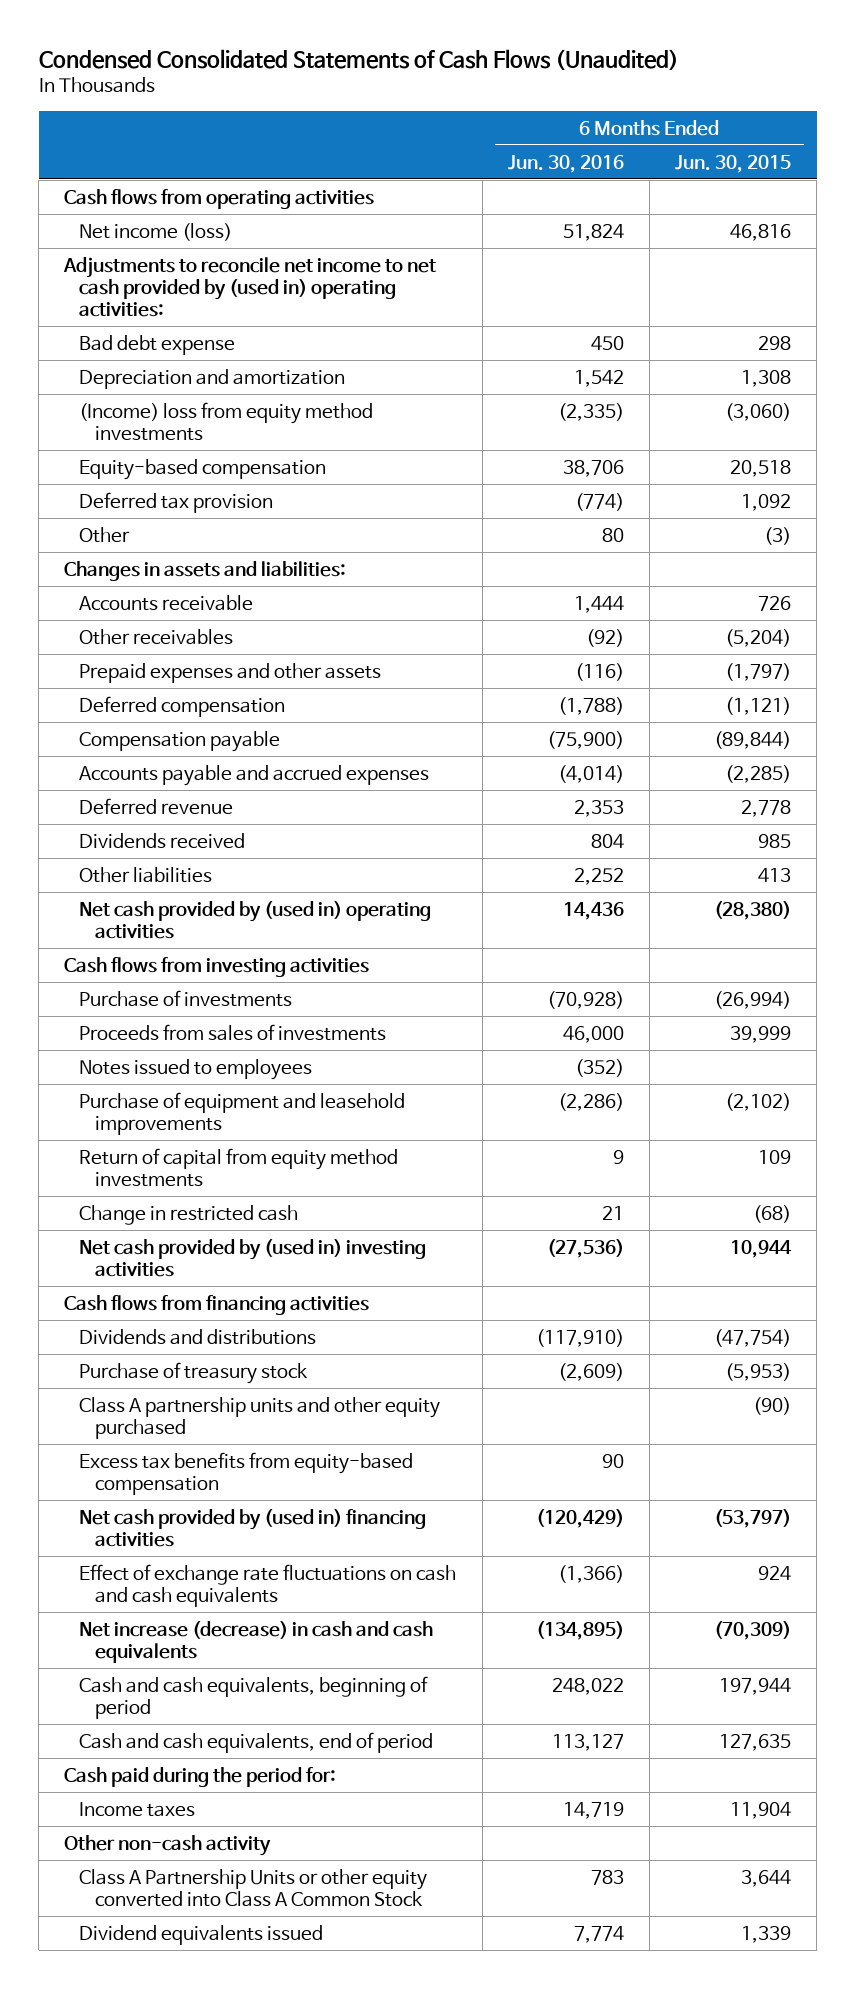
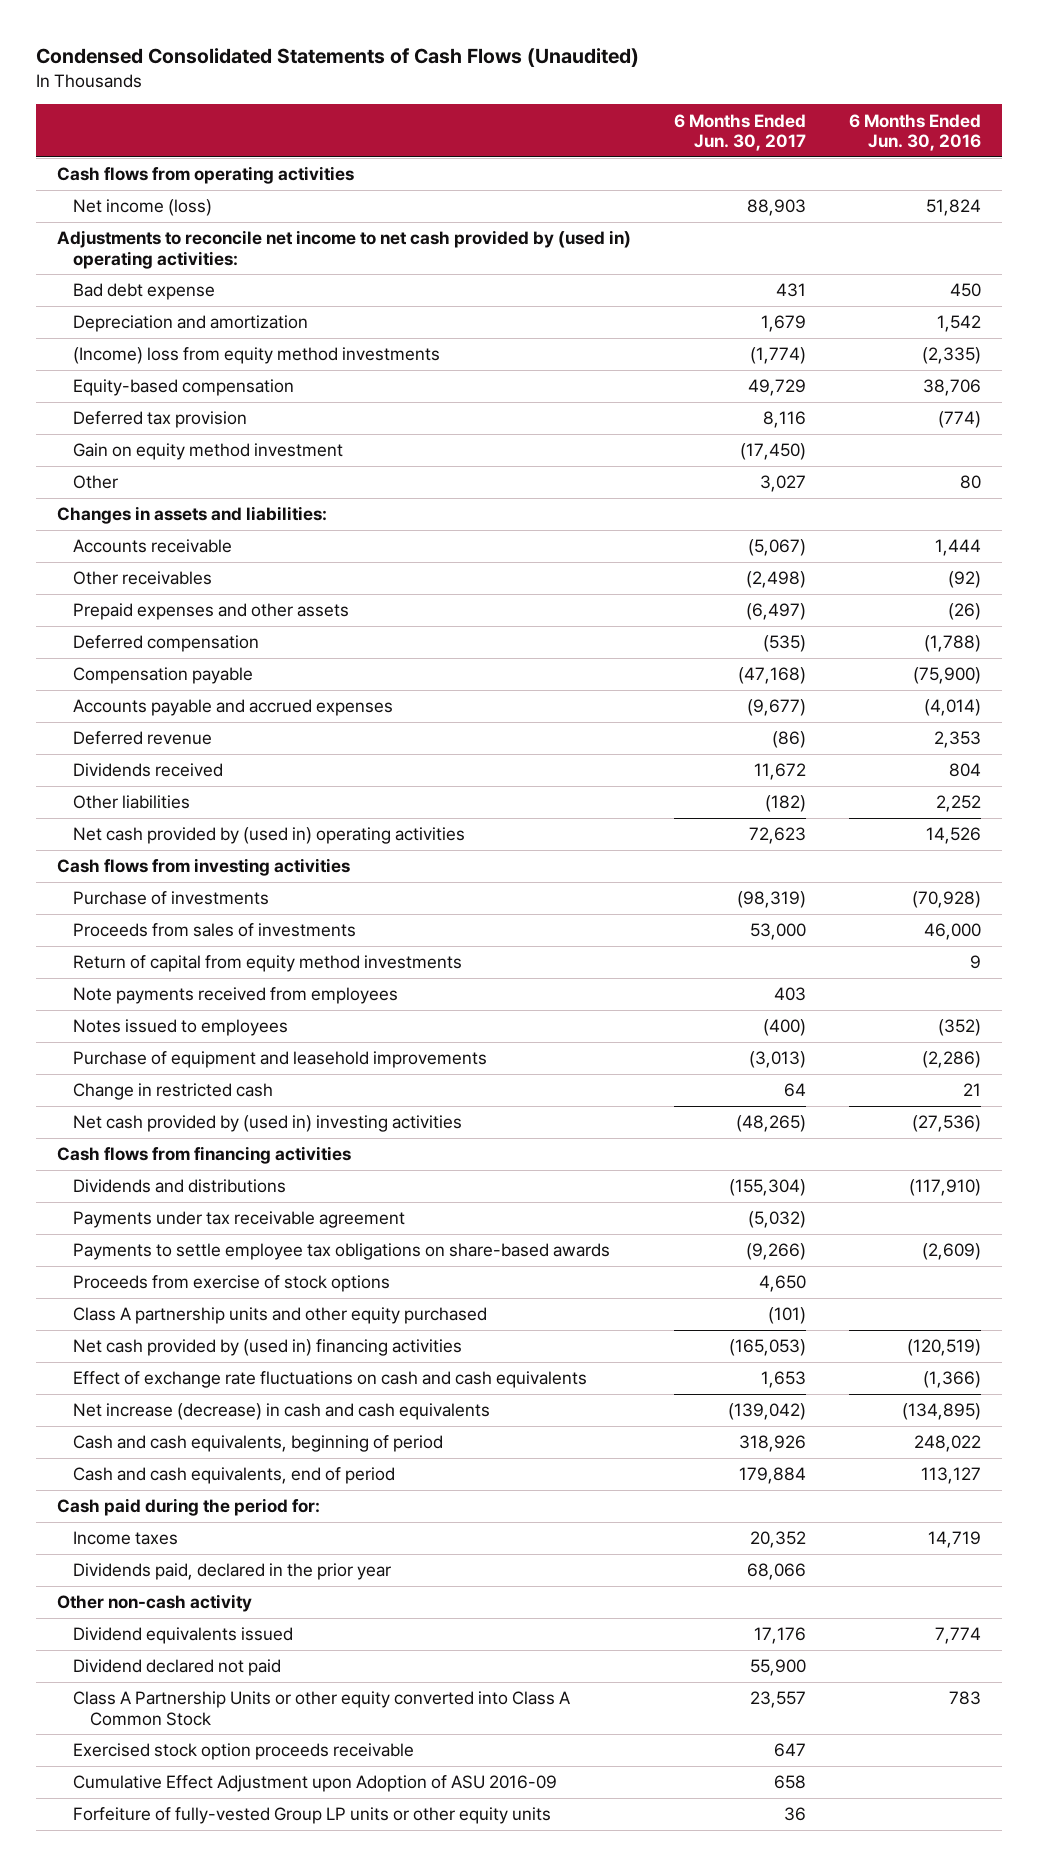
[675,154,792,173] Jun. 30, 2015 -> none
none -> [673,113,806,152] 6 Months Ended Jun. 30, 2017
none -> [73,443,344,461] Gain on equity method investment
[574,662,624,681] (116) -> [947,603,981,621] (26)
[562,901,624,920] 14,436 -> [925,827,981,845] 14,526
[79,1147,399,1187] Return of capital from equity method investments -> [73,955,463,973] Return of capital from equity method investments
none -> [73,987,399,1005] Note payments received from employees
none -> [73,1211,406,1229] Payments under tax receivable agreement
[79,1361,309,1384] Purchase of treasury stock -> [73,1243,611,1261] Payments to settle employee tax obligations on share-based awards
none -> [73,1275,391,1293] Proceeds from exercise of stock options
[79,1451,414,1495] Excess tax benefits from equity-based compensation -> none
[535,1508,624,1528] (120,429) -> [906,1339,981,1357] (120,519)
none -> [73,1563,392,1581] Dividends paid, declared in the prior year
none -> [73,1659,282,1677] Dividend declared not paid
[79,1868,428,1907] Class A Partnership Units or other equity converted into Class A Common Stock -> [73,1691,571,1726] Class A Partnership Units or other equity converted into Class A Common Stock
none -> [73,1743,415,1761] Exercised stock option proceeds receivable
none -> [73,1775,558,1793] Cumulative Effect Adjustment upon Adoption of ASU 2016-09
none -> [73,1807,552,1825] Forfeiture of fully-vested Group LP units or other equity units

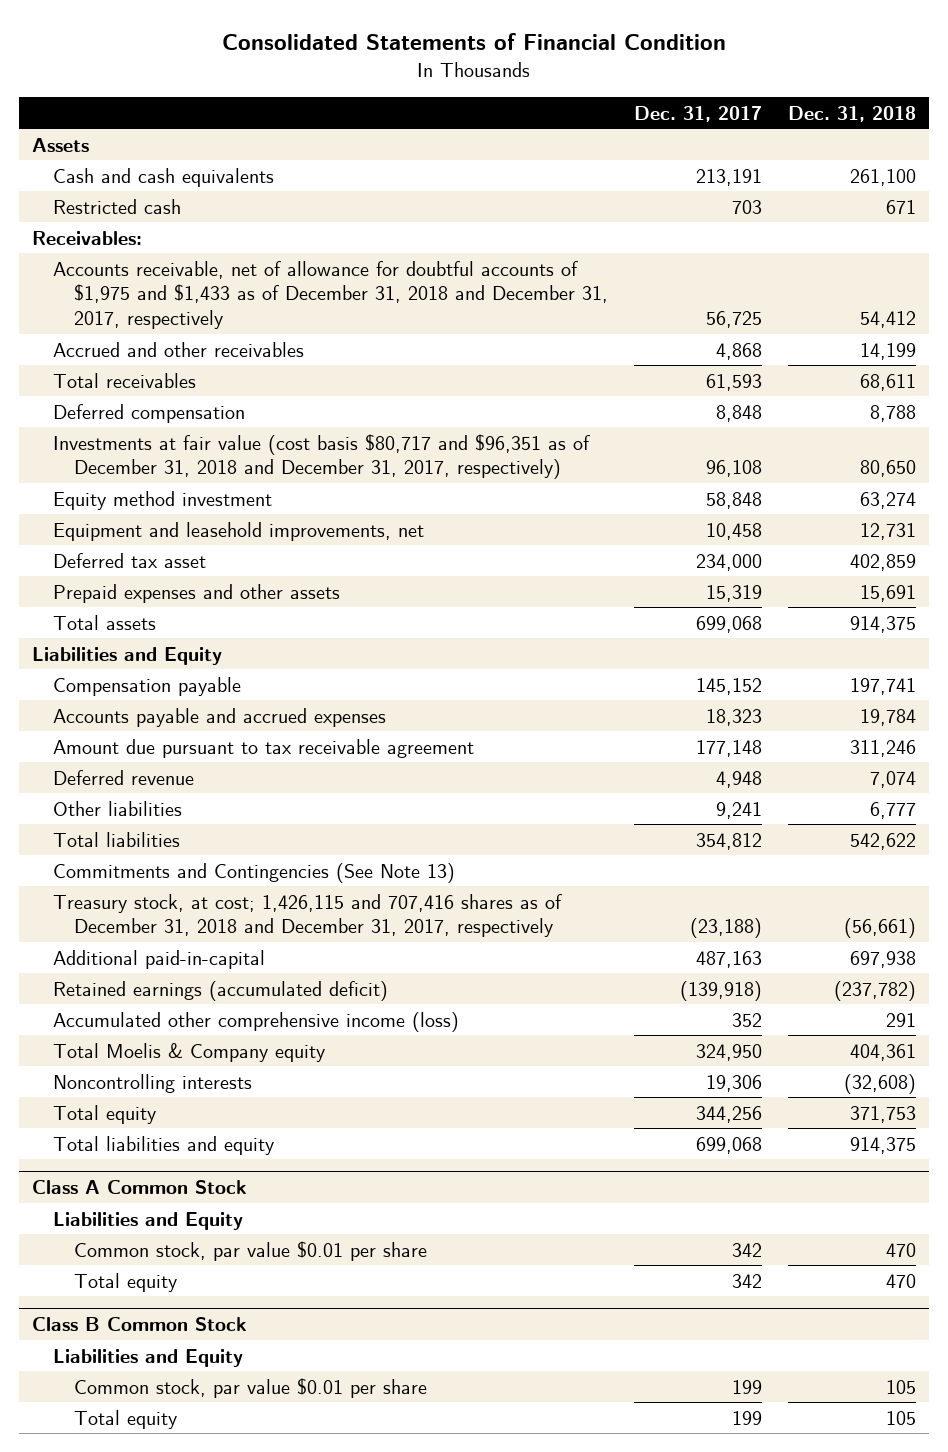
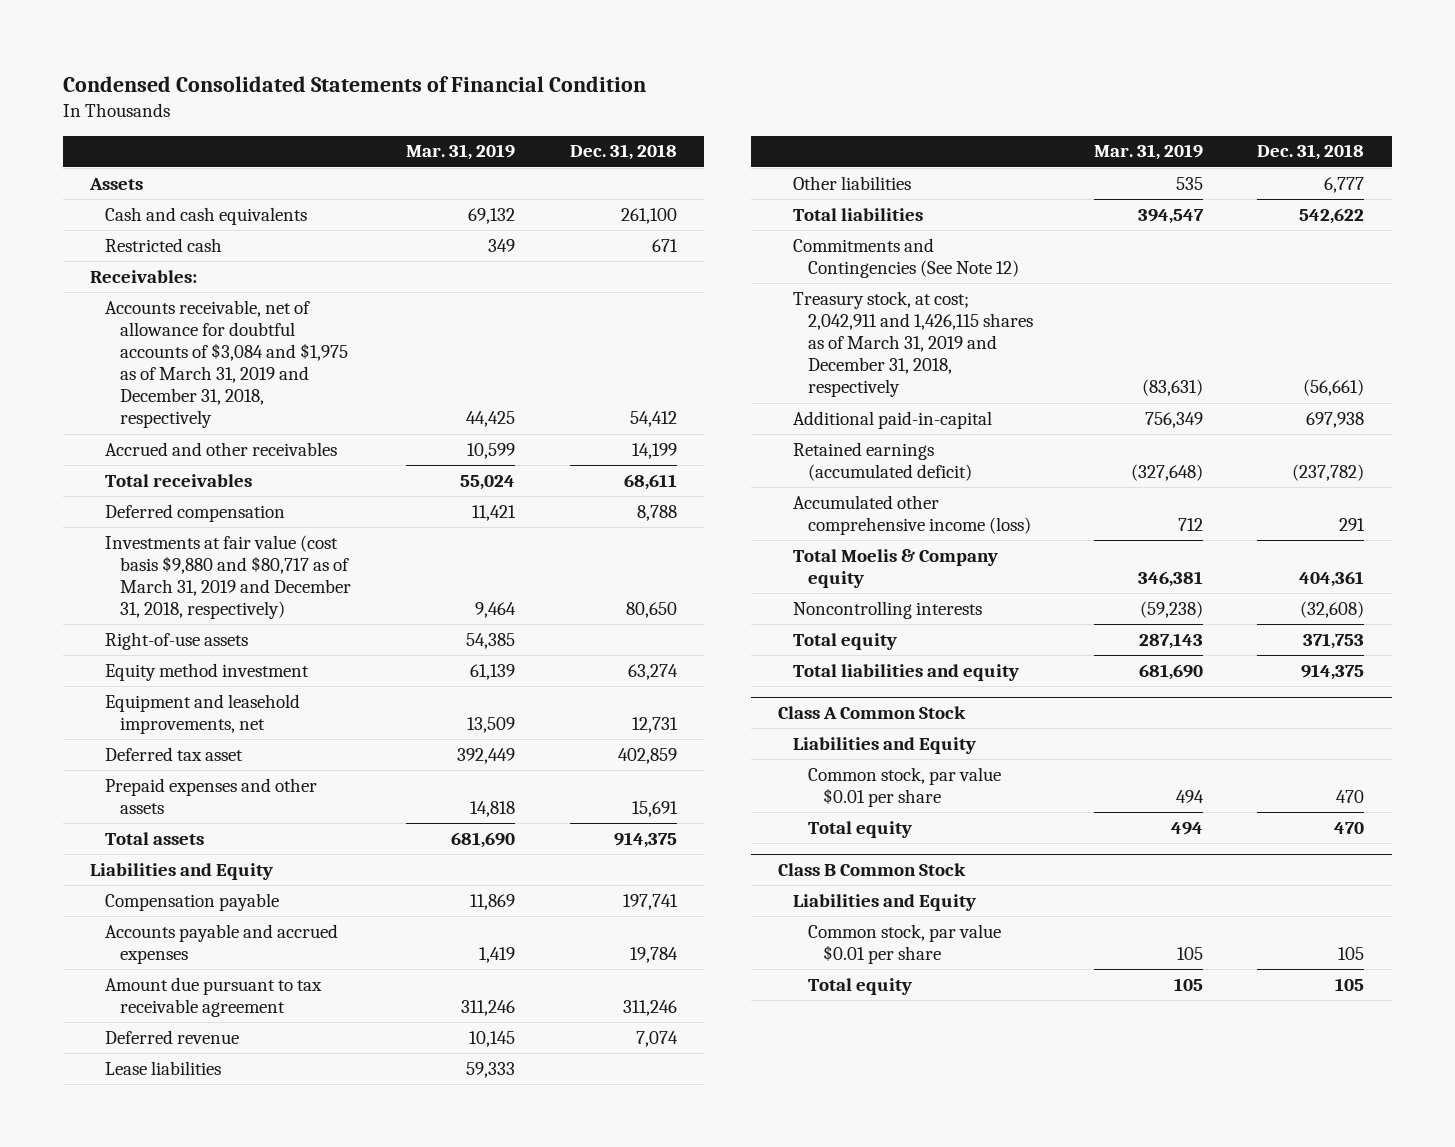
[222,33,727,51] Consolidated Statements of Financial Condition -> [62,75,646,92] Condensed Consolidated Statements of Financial Condition
[634,105,763,122] Dec. 31, 2017 -> none
none -> [406,144,516,161] Mar. 31, 2019
[53,260,609,330] Accounts receivable, net of allowance for doubtful accounts of $1,975 and $1,433 as of December 31, 2018 and December 31, 2017, respectively -> [105,299,349,429] Accounts receivable, net of allowance for doubtful accounts of $3,084 and $1,975 as of March 31, 2019 and December 31, 2018, respectively
[53,433,591,480] Investments at fair value (cost basis $80,717 and $96,351 as of December 31, 2018 and December 31, 2017, respectively) -> [105,534,352,620] Investments at fair value (cost basis $9,880 and $80,717 as of March 31, 2019 and December 31, 2018, respectively)
none -> [105,631,249,650] Right-of-use assets
none -> [105,1060,222,1075] Lease liabilities
[53,862,456,883] Commitments and Contingencies (See Note 13) -> [793,237,1020,278] Commitments and Contingencies (See Note 12)
[53,893,563,938] Treasury stock, at cost; 1,426,115 and 707,416 shares as of December 31, 2018 and December 31, 2017, respectively -> [793,290,1034,398] Treasury stock, at cost; 2,042,911 and 1,426,115 shares as of March 31, 2019 and December 31, 2018, respectively

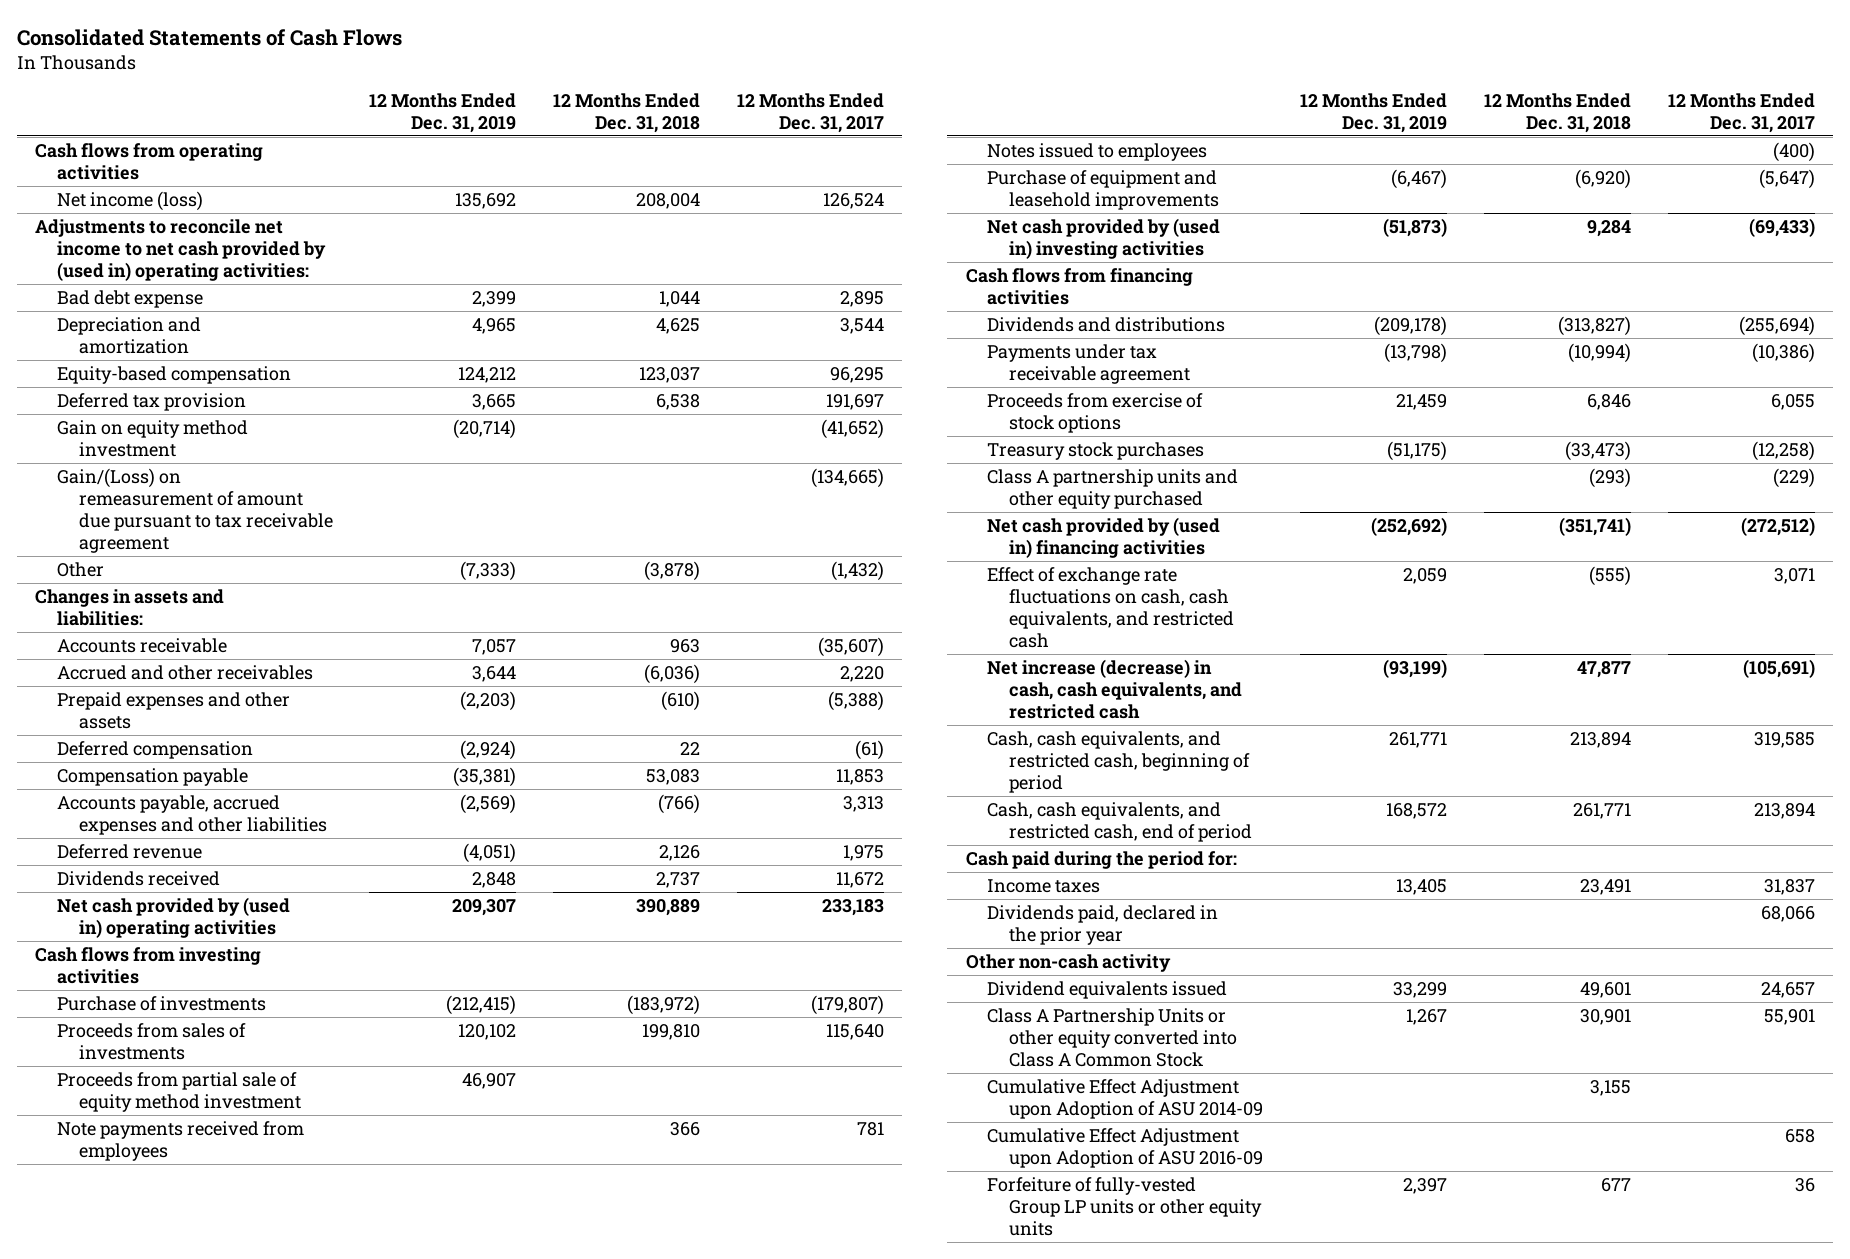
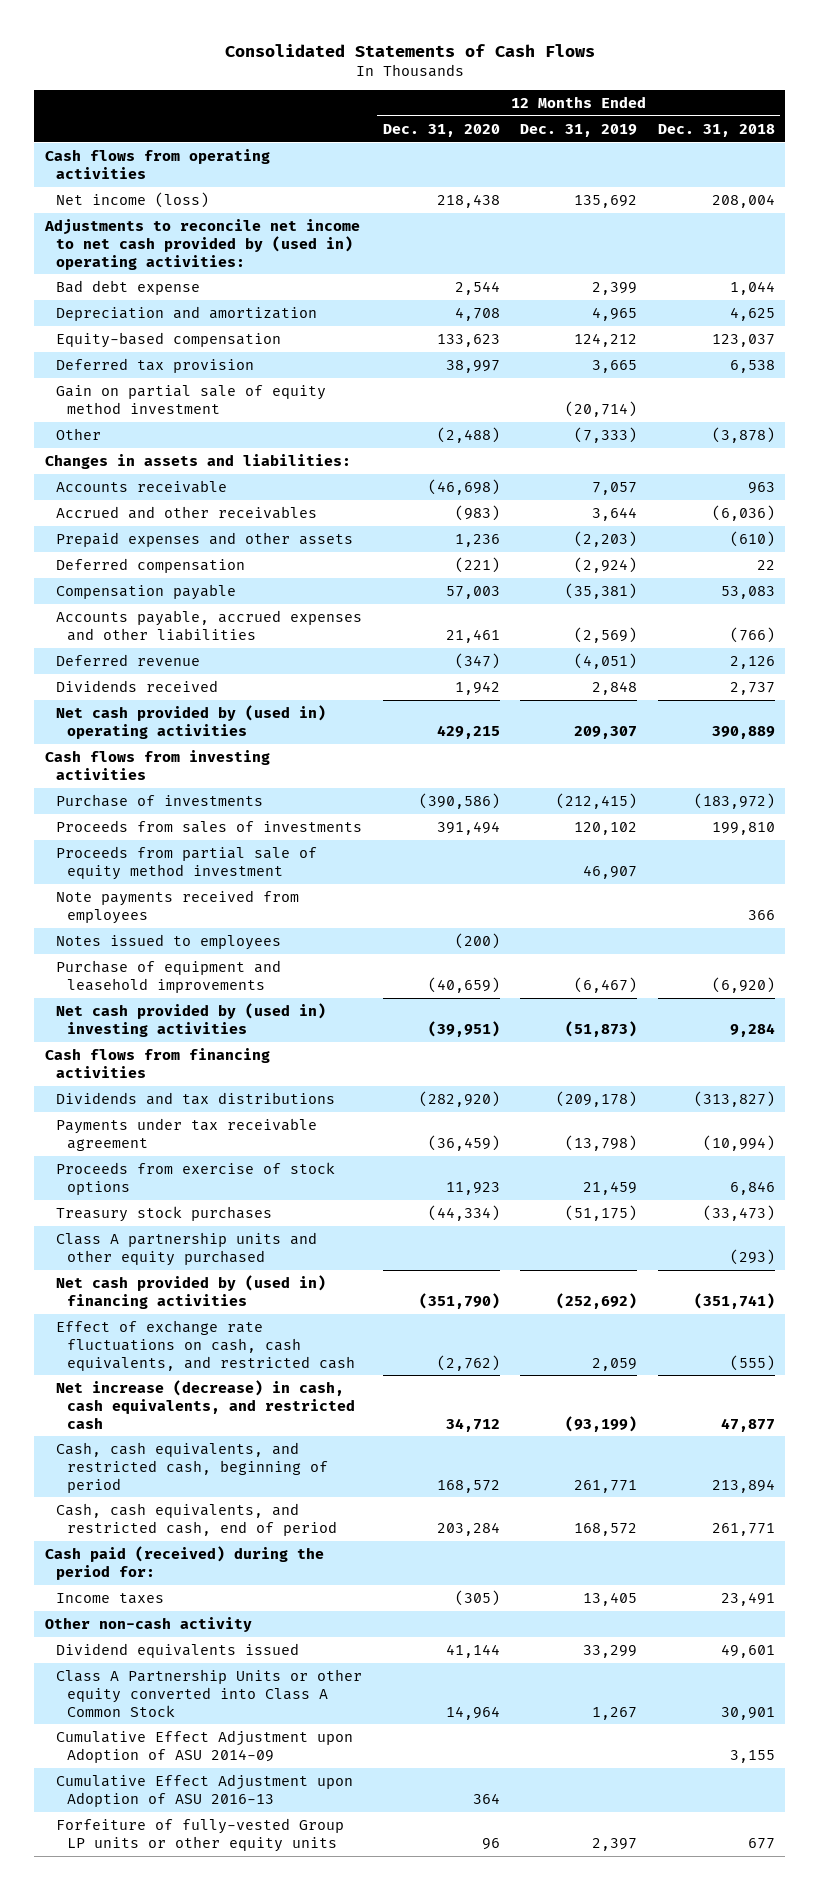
[736,92,884,133] 12 Months Ended Dec. 31, 2017 -> none
none -> [382,123,500,137] Dec. 31, 2020
[56,468,333,553] Gain/(Loss) on remeasurement of amount due pursuant to tax receivable agreement -> none
[56,420,248,457] Gain on equity method investment -> [55,384,326,414] Gain on partial sale of equity method investment
[987,317,1226,333] Dividends and distributions -> [55,1091,335,1105] Dividends and tax distributions
[965,851,1237,870] Cash paid during the period for: -> [44,1545,324,1580] Cash paid (received) during the period for:
[987,905,1219,945] Dividends paid, declared in the prior year -> none
[987,1128,1264,1168] Cumulative Effect Adjustment upon Adoption of ASU 2016-09 -> [55,1773,353,1807] Cumulative Effect Adjustment upon Adoption of ASU 2016-13

